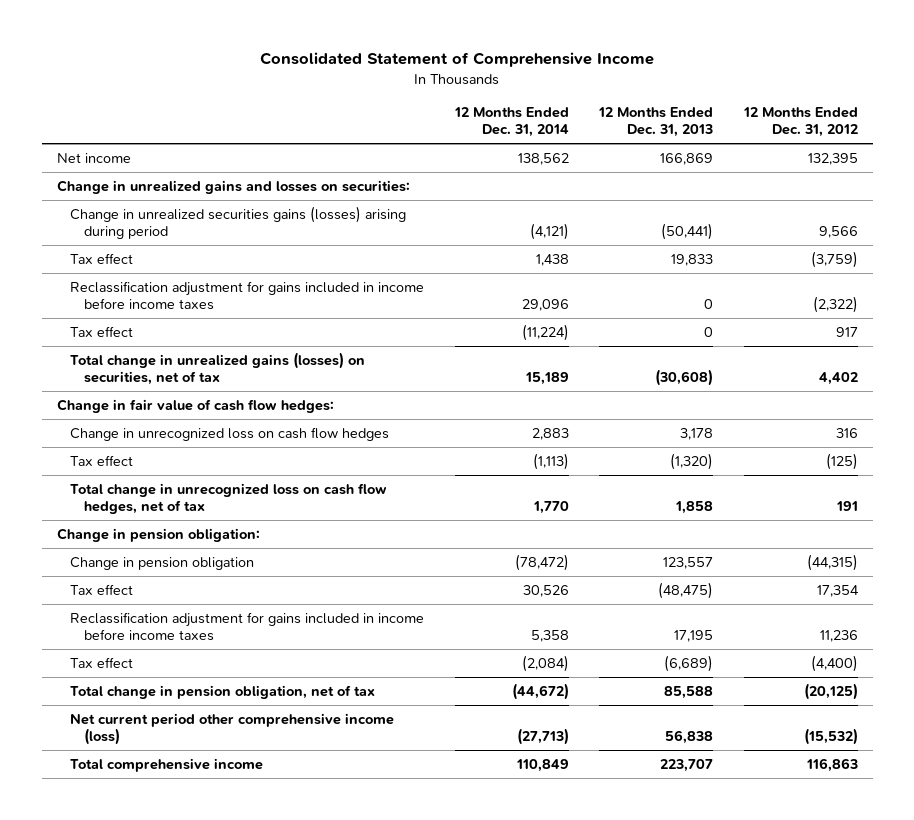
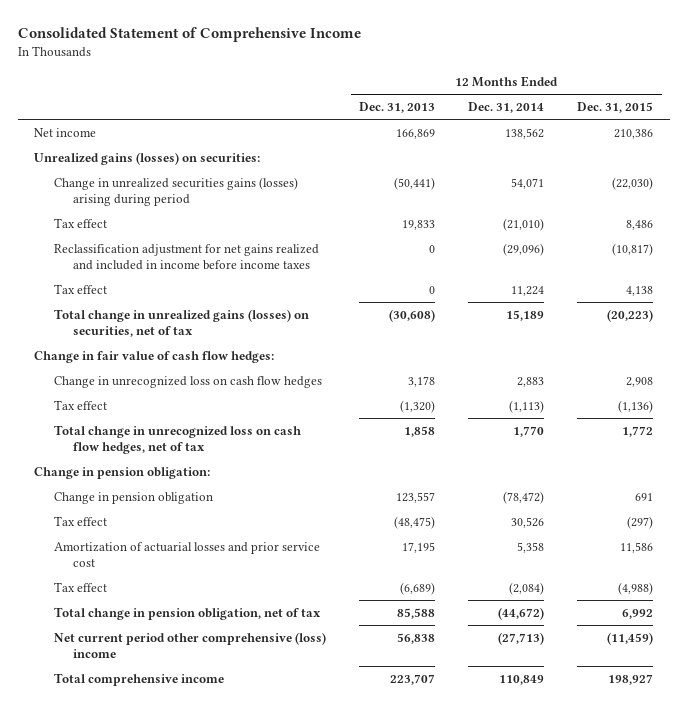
[742,107,858,138] 12 Months Ended Dec. 31, 2012 -> none
none -> [577,101,654,113] Dec. 31, 2015
[56,180,410,195] Change in unrealized gains and losses on securities: -> [34,151,261,165] Unrealized gains (losses) on securities:
[529,223,569,241] (4,121) -> [511,177,545,189] 54,071
[535,254,569,267] 1,438 -> [503,217,545,231] (21,010)
[70,281,425,311] Reclassification adjustment for gains included in income before income taxes -> [53,243,319,271] Reclassification adjustment for net gains realized and included in income before income taxes
[521,299,569,312] 29,096 -> [503,242,545,256] (29,096)
[521,324,569,342] (11,224) -> [511,285,545,296] 11,224
[70,612,425,642] Reclassification adjustment for gains included in income before income taxes -> [53,541,320,568] Amortization of actuarial losses and prior service cost
[70,713,395,746] Net current period other comprehensive income (loss) -> [53,631,326,659] Net current period other comprehensive (loss) income

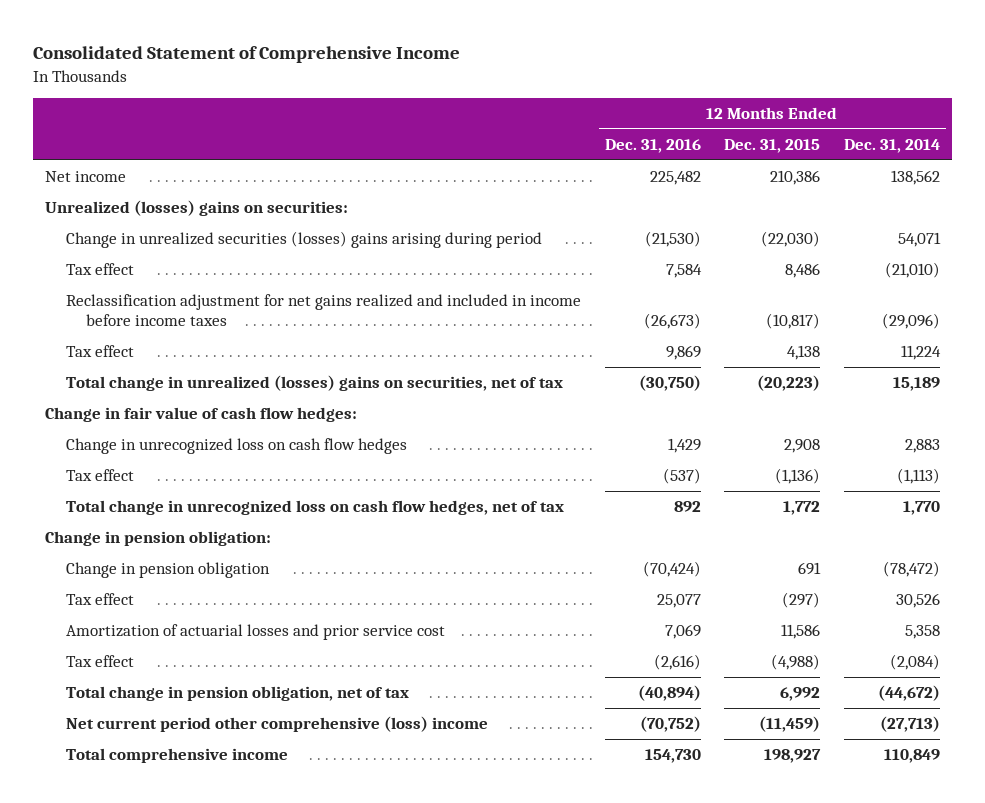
[358,101,435,113] Dec. 31, 2013 -> none
none -> [604,138,701,153] Dec. 31, 2016
[34,151,261,165] Unrealized gains (losses) on securities: -> [45,199,349,216] Unrealized (losses) gains on securities:
[53,176,298,207] Change in unrealized securities gains (losses) arising during period -> [65,230,542,248] Change in unrealized securities (losses) gains arising during period
[53,308,309,338] Total change in unrealized gains (losses) on securities, net of tax -> [65,374,563,391] Total change in unrealized (losses) gains on securities, net of tax

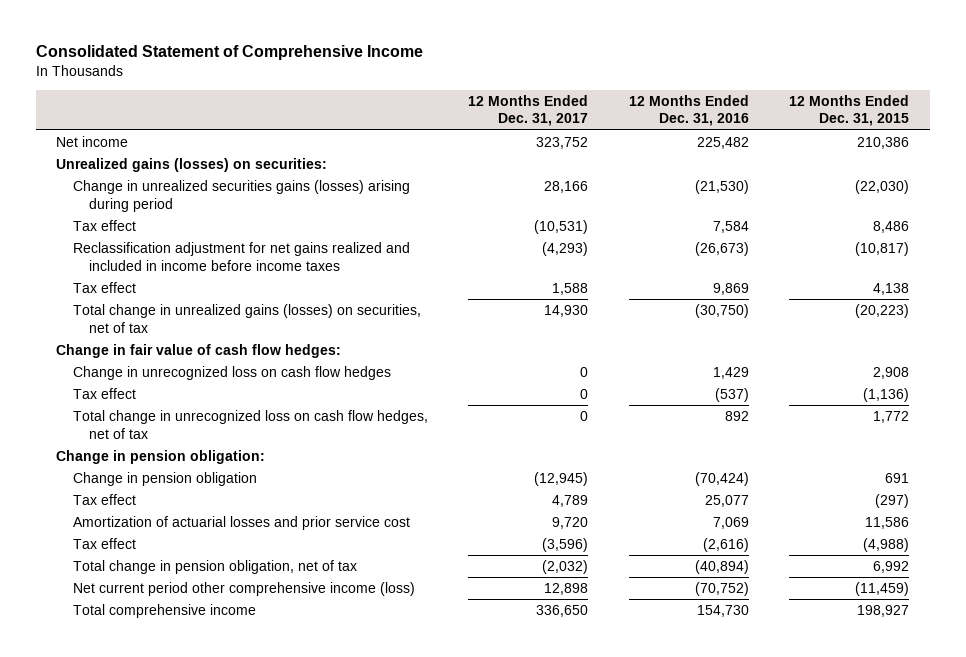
[844,138,941,153] Dec. 31, 2014 -> none
none -> [468,94,589,127] 12 Months Ended Dec. 31, 2017
[45,199,349,216] Unrealized (losses) gains on securities: -> [56,157,328,172] Unrealized gains (losses) on securities:
[65,230,542,248] Change in unrealized securities (losses) gains arising during period -> [72,179,410,212] Change in unrealized securities gains (losses) arising during period
[65,374,563,391] Total change in unrealized (losses) gains on securities, net of tax -> [72,303,421,333] Total change in unrealized gains (losses) on securities, net of tax
[65,715,488,732] Net current period other comprehensive (loss) income -> [72,581,415,596] Net current period other comprehensive income (loss)

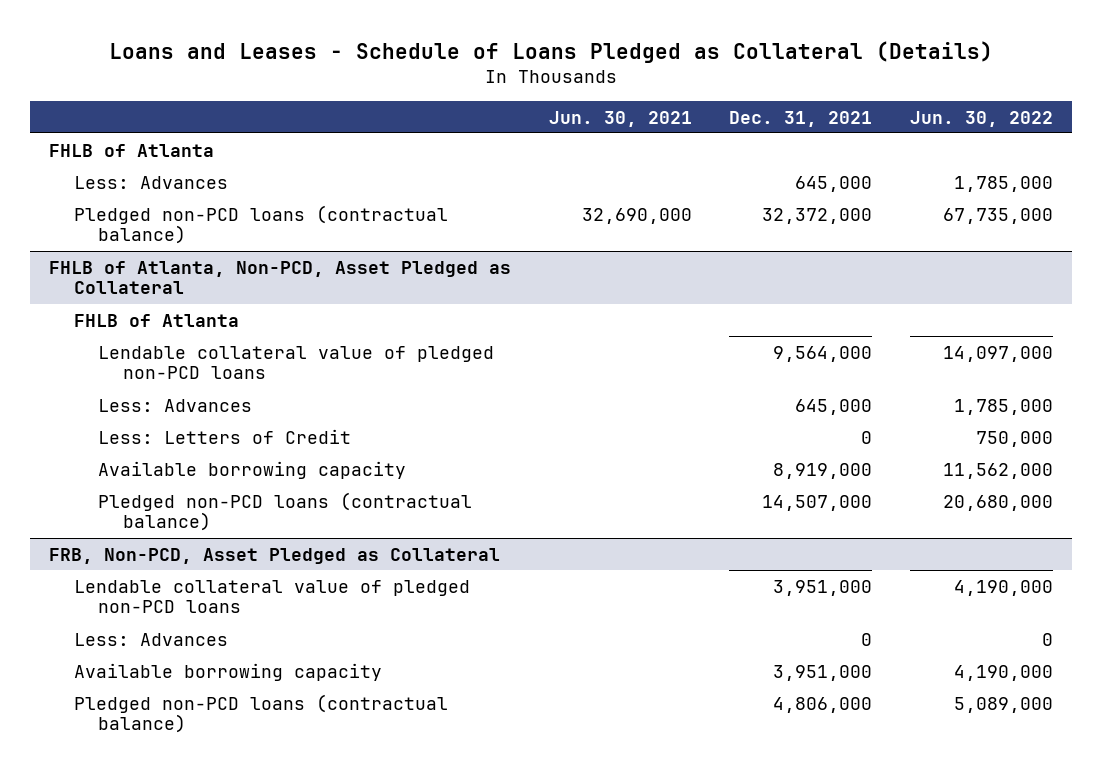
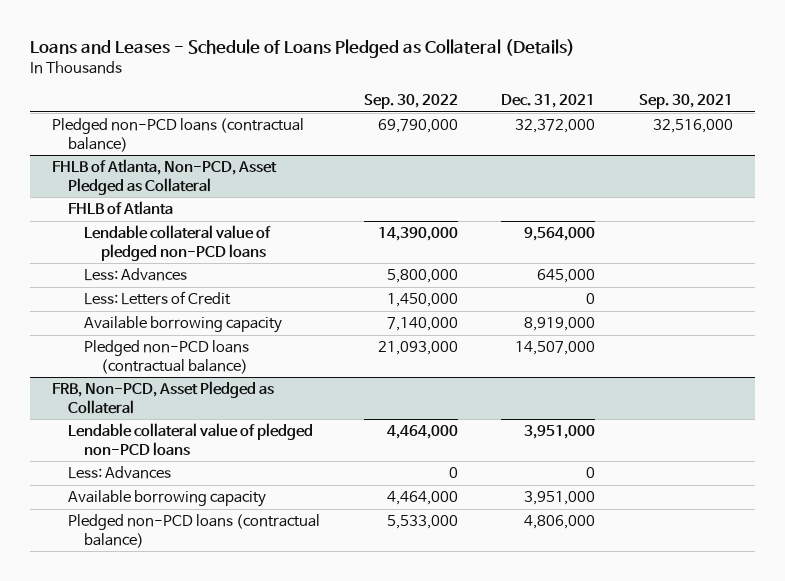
[548,110,692,127] Jun. 30, 2021 -> none
[910,110,1054,127] Jun. 30, 2022 -> none
none -> [363,94,458,110] Sep. 30, 2022
none -> [638,94,733,110] Sep. 30, 2021
[49,143,215,157] FHLB of Atlanta -> none
[73,175,228,189] Less: Advances -> none

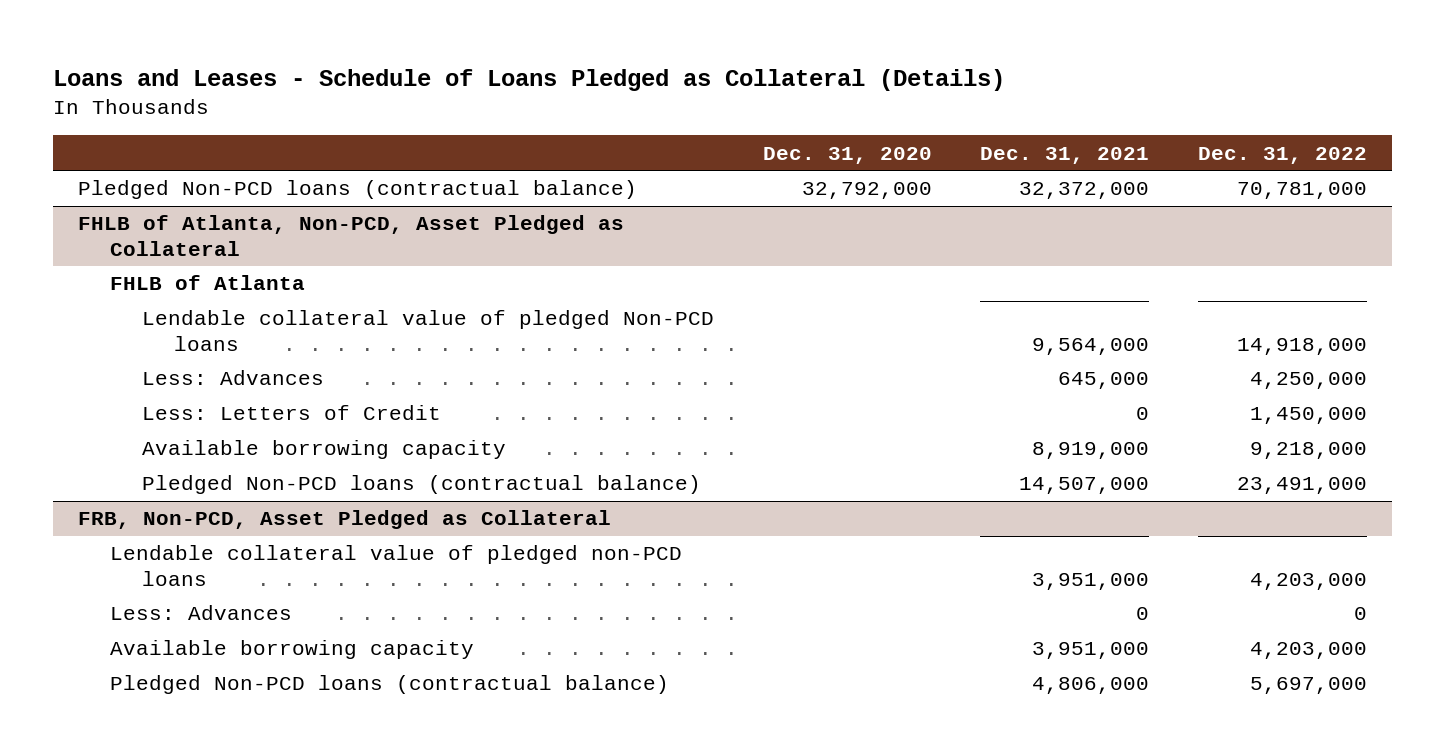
[363,94,458,110] Sep. 30, 2022 -> none
[638,94,733,110] Sep. 30, 2021 -> none
none -> [762,146,932,164] Dec. 31, 2020
none -> [1198,146,1368,164] Dec. 31, 2022
[51,118,304,152] Pledged non-PCD loans (contractual balance) -> [77,180,637,200] Pledged Non-PCD loans (contractual balance)
[84,225,272,261] Lendable collateral value of pledged non-PCD loans -> [141,310,714,351] Lendable collateral value of pledged Non-PCD loans
[84,340,250,374] Pledged non-PCD loans (contractual balance) -> [141,475,701,495] Pledged Non-PCD loans (contractual balance)
[68,514,321,548] Pledged non-PCD loans (contractual balance) -> [109,675,669,695] Pledged Non-PCD loans (contractual balance)

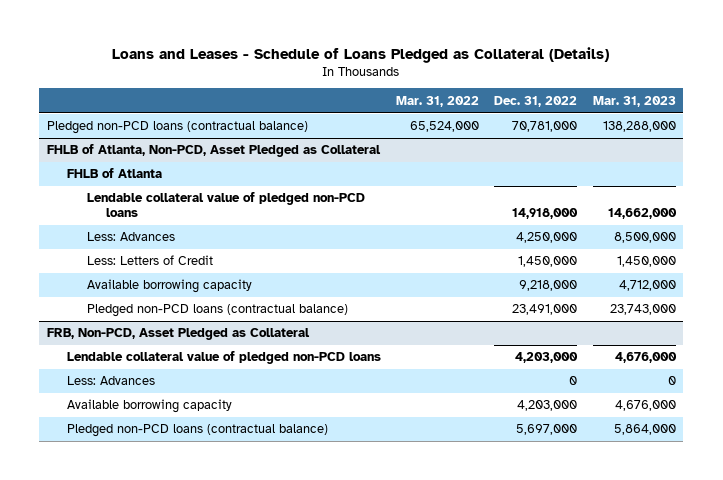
[762,146,932,164] Dec. 31, 2020 -> none
[980,146,1150,164] Dec. 31, 2021 -> none
none -> [396,95,480,107] Mar. 31, 2022
none -> [592,95,676,107] Mar. 31, 2023
[77,180,637,200] Pledged Non-PCD loans (contractual balance) -> [46,121,308,135] Pledged non-PCD loans (contractual balance)
[141,310,714,351] Lendable collateral value of pledged Non-PCD loans -> [86,192,365,217] Lendable collateral value of pledged non-PCD loans
[141,475,701,495] Pledged Non-PCD loans (contractual balance) -> [86,304,348,318] Pledged non-PCD loans (contractual balance)
[109,675,669,695] Pledged Non-PCD loans (contractual balance) -> [66,424,328,438] Pledged non-PCD loans (contractual balance)

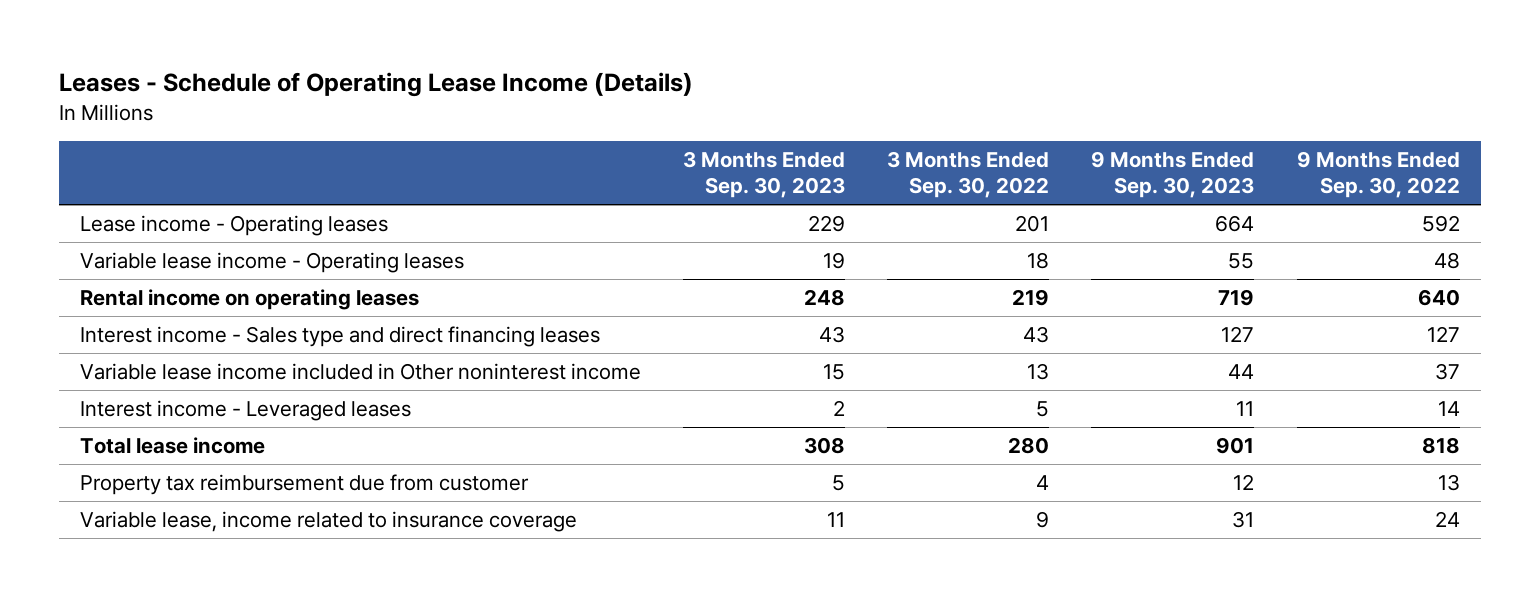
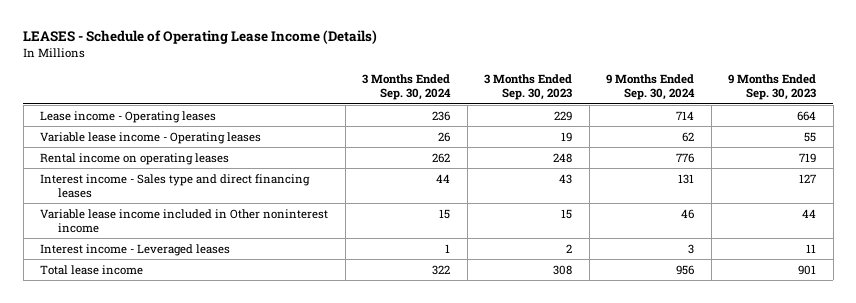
[58,72,693,98] Leases - Schedule of Operating Lease Income (Details) -> [23,30,378,45] LEASES - Schedule of Operating Lease Income (Details)
[887,150,1050,199] 3 Months Ended Sep. 30, 2022 -> none
[1296,150,1460,199] 9 Months Ended Sep. 30, 2022 -> none
none -> [362,73,452,101] 3 Months Ended Sep. 30, 2024
none -> [606,73,696,101] 9 Months Ended Sep. 30, 2024
[79,473,529,495] Property tax reimbursement due from customer -> none
[79,510,577,532] Variable lease, income related to insurance coverage -> none

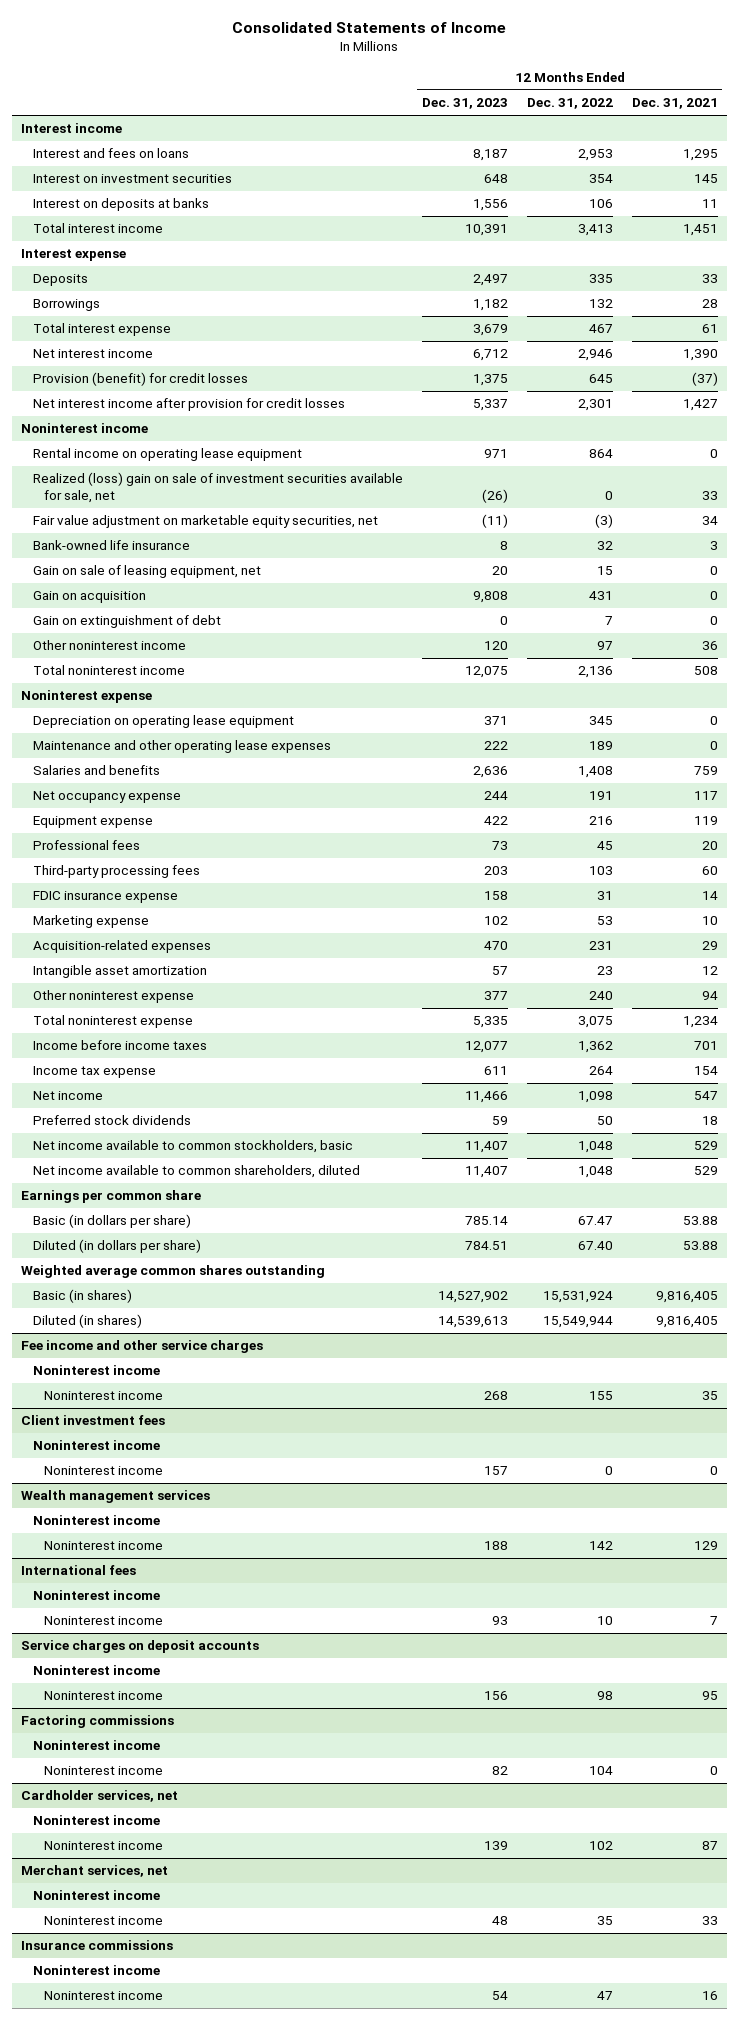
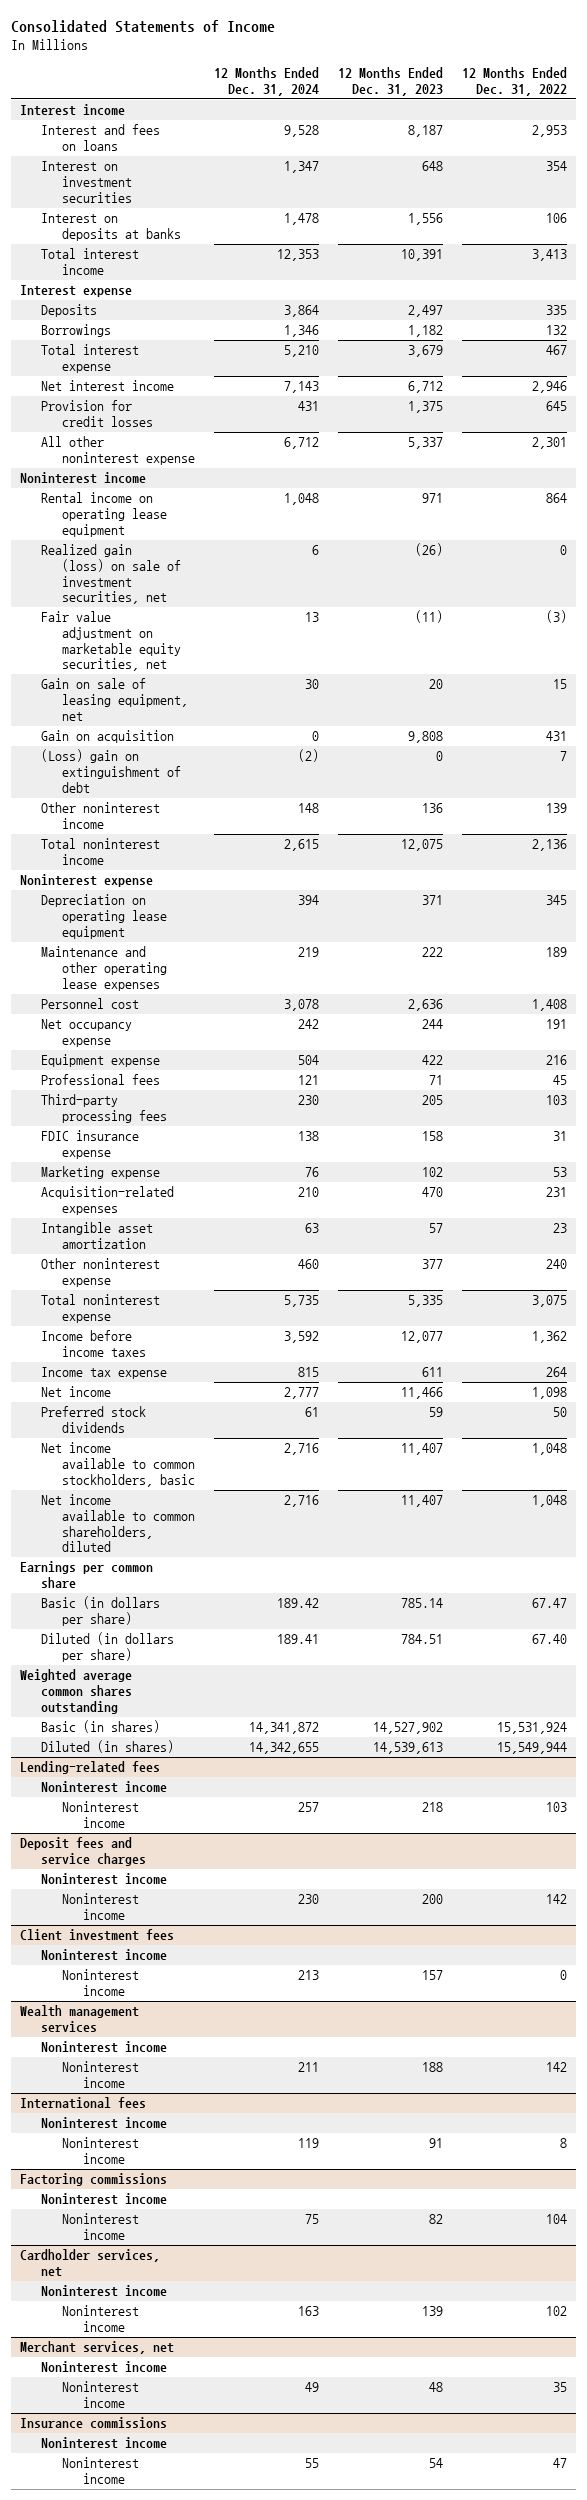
[631,98,718,110] Dec. 31, 2021 -> none
none -> [213,67,319,96] 12 Months Ended Dec. 31, 2024
[32,372,248,387] Provision (benefit) for credit losses -> [41,400,154,428] Provision for credit losses
[32,398,345,412] Net interest income after provision for credit losses -> [41,436,196,466] All other noninterest expense
[32,472,403,504] Realized (loss) gain on sale of investment securities available for sale, net -> [41,544,182,605] Realized gain (loss) on sale of investment securities, net
[32,540,190,551] Bank-owned life insurance -> none
[32,615,221,629] Gain on extinguishment of debt -> [41,749,182,793] (Loss) gain on extinguishment of debt
[483,641,508,651] 120 -> [421,803,443,814] 136
[596,641,613,651] 97 -> [545,803,567,814] 139
[32,765,160,776] Salaries and benefits -> [41,998,140,1010] Personnel cost
[491,841,508,851] 73 -> [428,1075,443,1086] 71
[483,866,508,876] 203 -> [421,1095,443,1106] 205
[21,1340,264,1354] Fee income and other service charges -> none
none -> [20,1761,161,1775] Lending-related fees
[483,1391,508,1401] 268 -> [421,1802,443,1813] 218
[588,1391,613,1401] 155 -> [545,1802,567,1813] 103
none -> [20,1837,147,1867] Deposit fees and service charges
none -> [41,1873,168,1886] Noninterest income
none -> [62,1893,140,1921] Noninterest income
[21,1640,260,1654] Service charges on deposit accounts -> none
[32,1665,160,1676] Noninterest income -> none
[44,1691,164,1701] Noninterest income -> none
[491,1616,508,1626] 93 -> [428,2138,443,2149] 91
[596,1616,613,1626] 10 -> [559,2138,567,2149] 8

